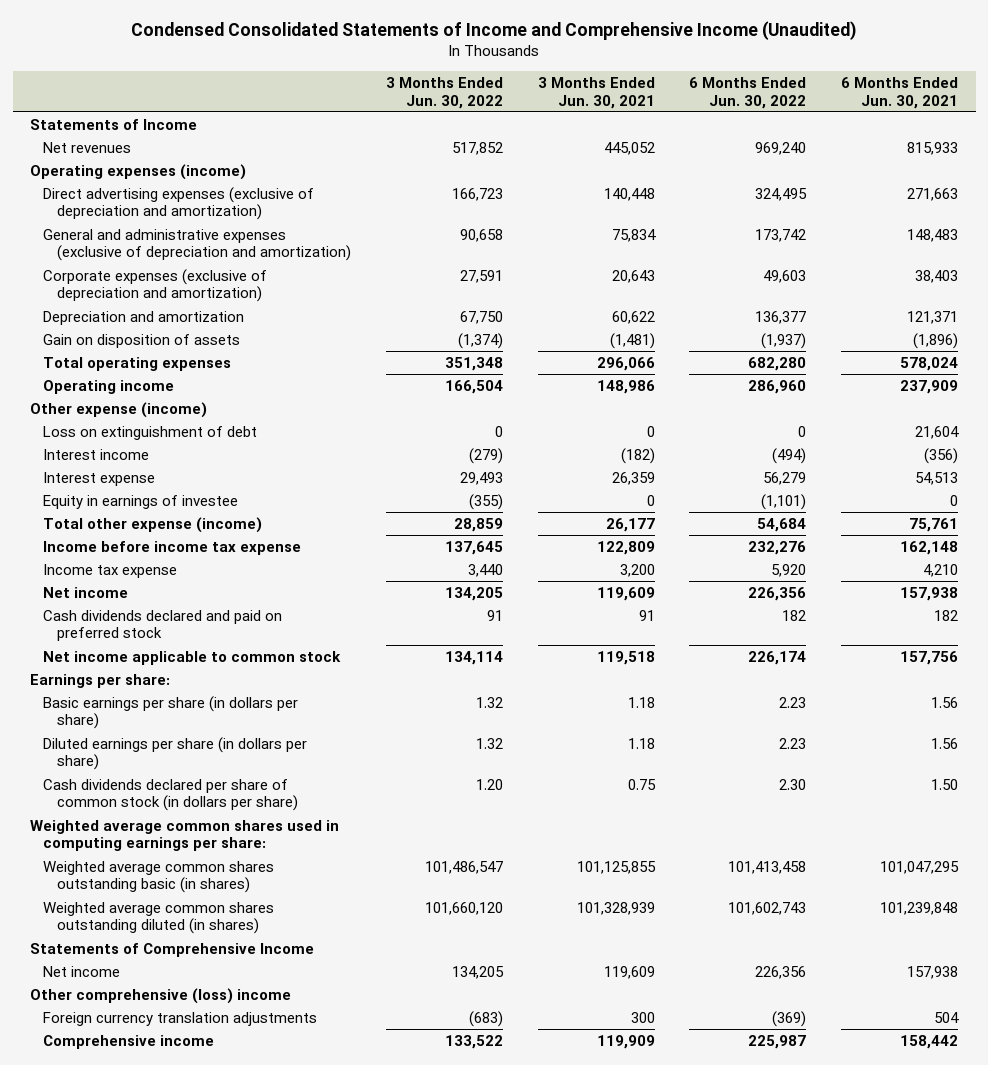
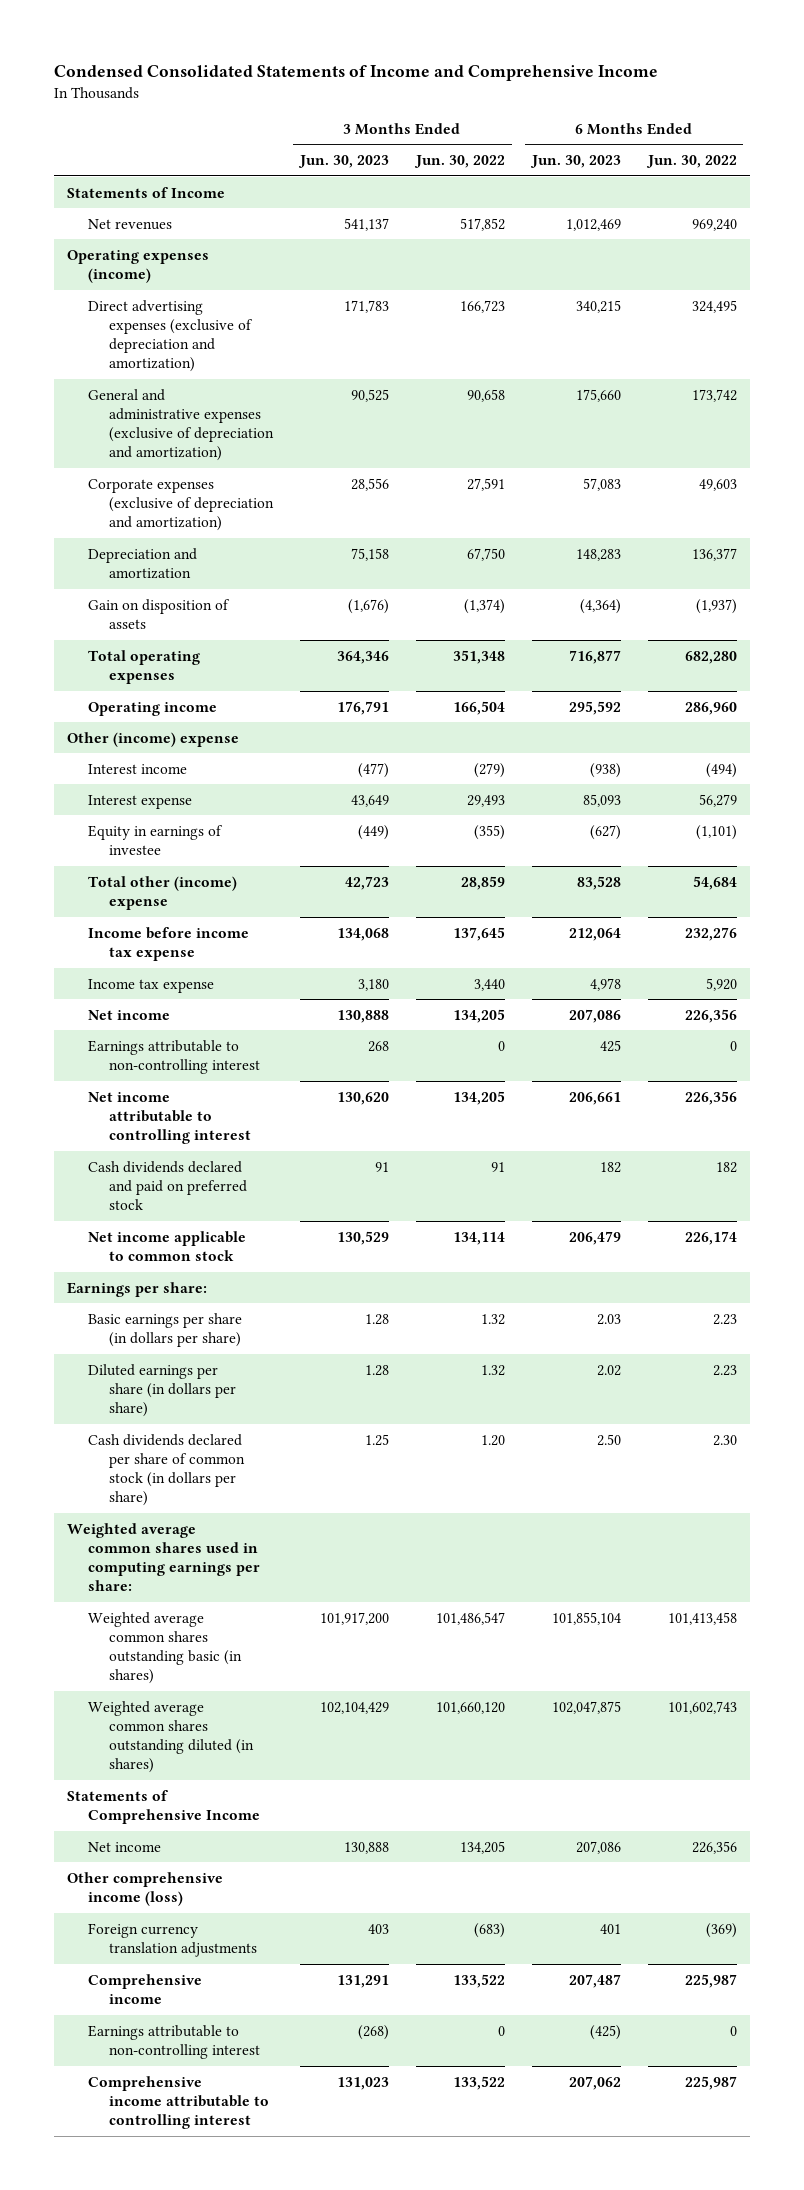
[131,20,858,40] Condensed Consolidated Statements of Income and Comprehensive Income (Unaudited) -> [53,65,658,82] Condensed Consolidated Statements of Income and Comprehensive Income
[537,77,655,109] 3 Months Ended Jun. 30, 2021 -> none
[841,77,959,109] 6 Months Ended Jun. 30, 2021 -> none
none -> [297,155,389,169] Jun. 30, 2023
none -> [529,155,621,169] Jun. 30, 2023
[43,425,258,440] Loss on extinguishment of debt -> none
[29,401,207,418] Other expense (income) -> [66,731,239,747] Other (income) expense
[43,516,263,533] Total other expense (income) -> [88,875,238,910] Total other (income) expense
none -> [88,1039,261,1074] Earnings attributable to non-controlling interest
none -> [88,1091,252,1145] Net income attributable to controlling interest
[29,987,291,1004] Other comprehensive (loss) income -> [66,1871,223,1906] Other comprehensive income (loss)
none -> [88,2024,261,2059] Earnings attributable to non-controlling interest
none -> [88,2075,270,2130] Comprehensive income attributable to controlling interest

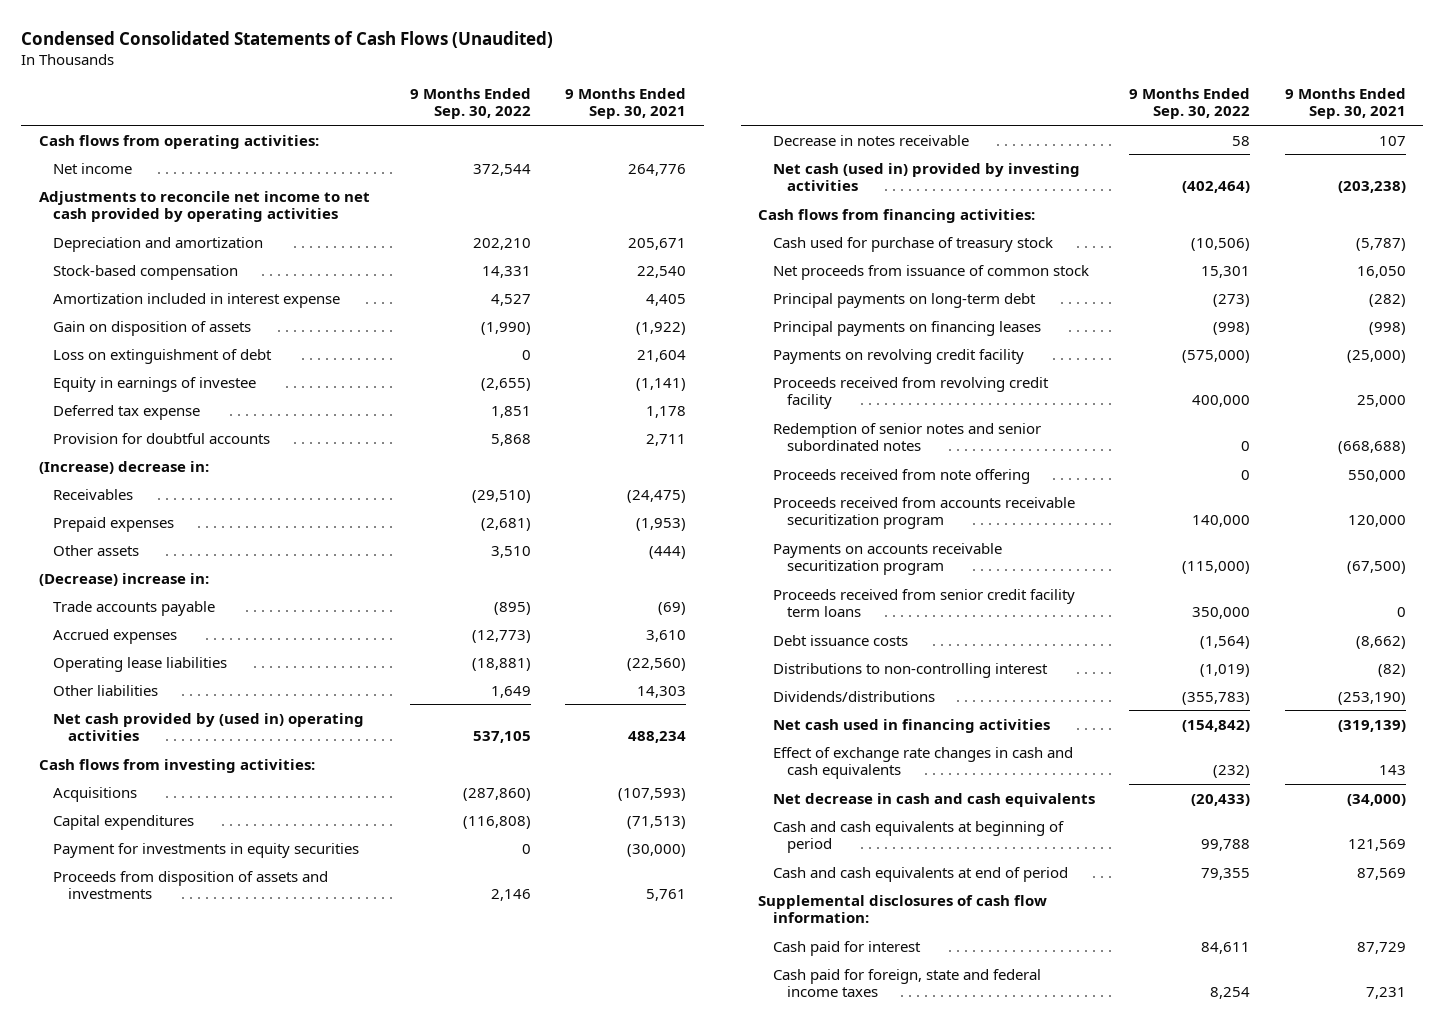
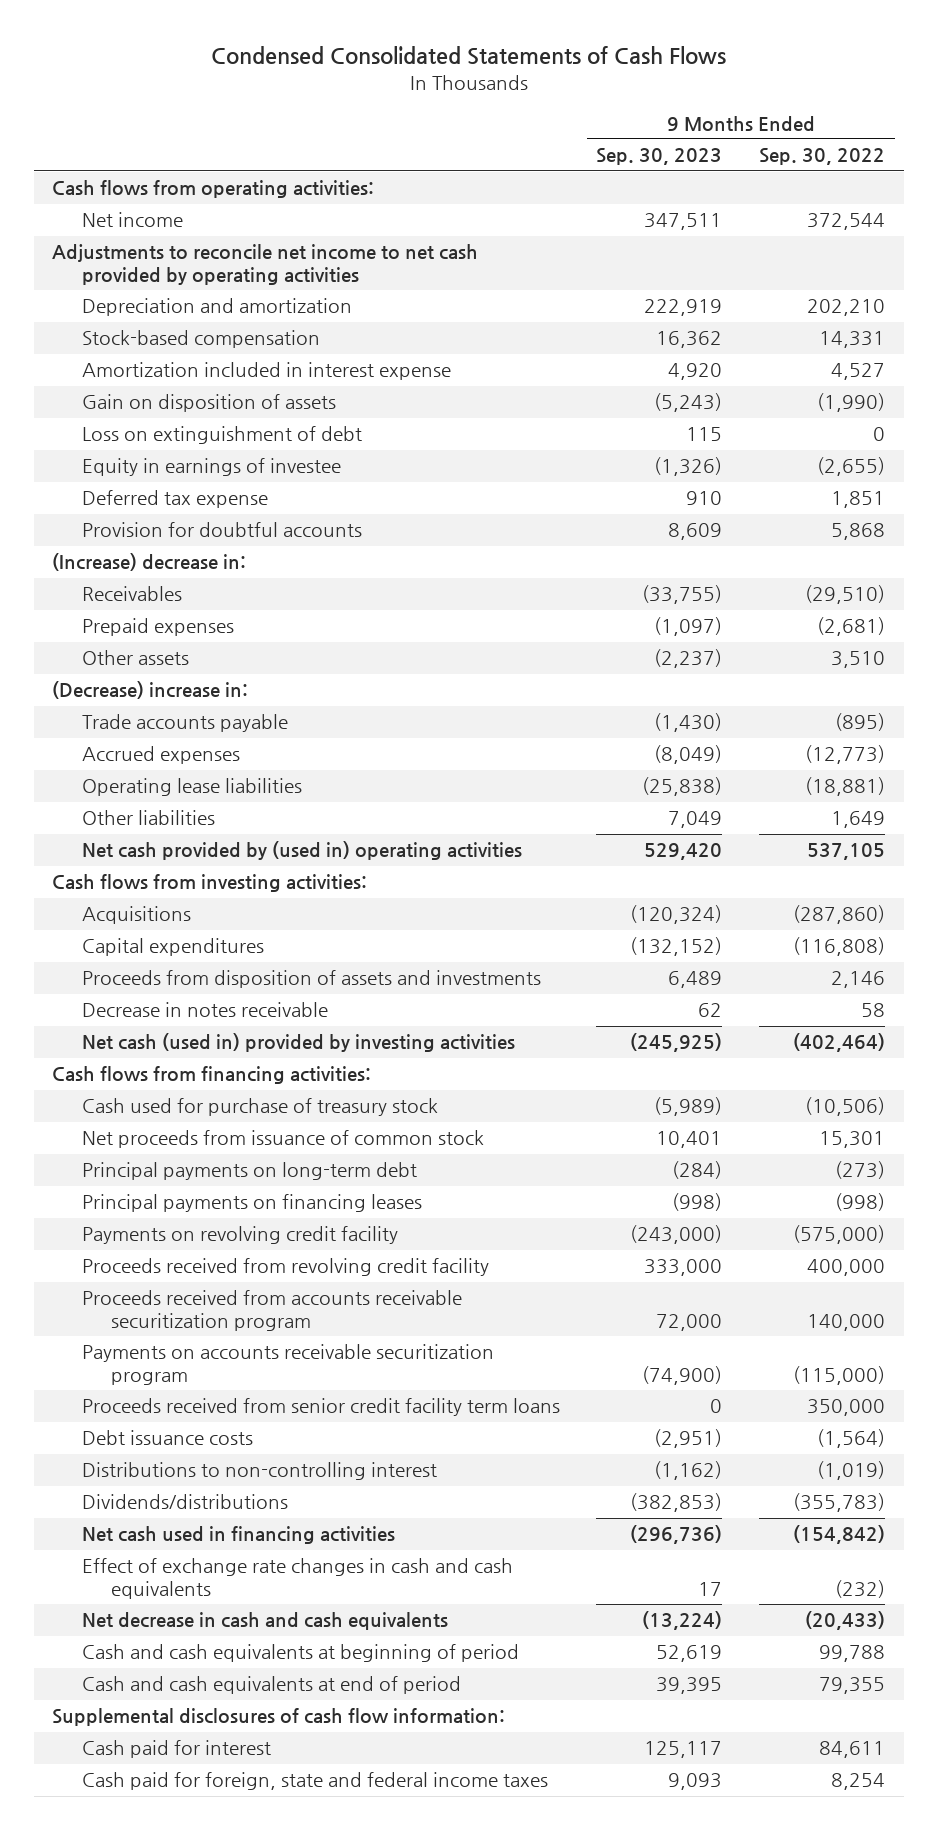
[21,30,554,48] Condensed Consolidated Statements of Cash Flows (Unaudited) -> [210,46,726,66] Condensed Consolidated Statements of Cash Flows
[565,87,687,120] 9 Months Ended Sep. 30, 2021 -> none
none -> [596,148,723,166] Sep. 30, 2023
[53,842,360,858] Payment for investments in equity securities -> none
[772,422,1041,451] Redemption of senior notes and senior subordinated notes -> none
[772,468,1030,484] Proceeds received from note offering -> none

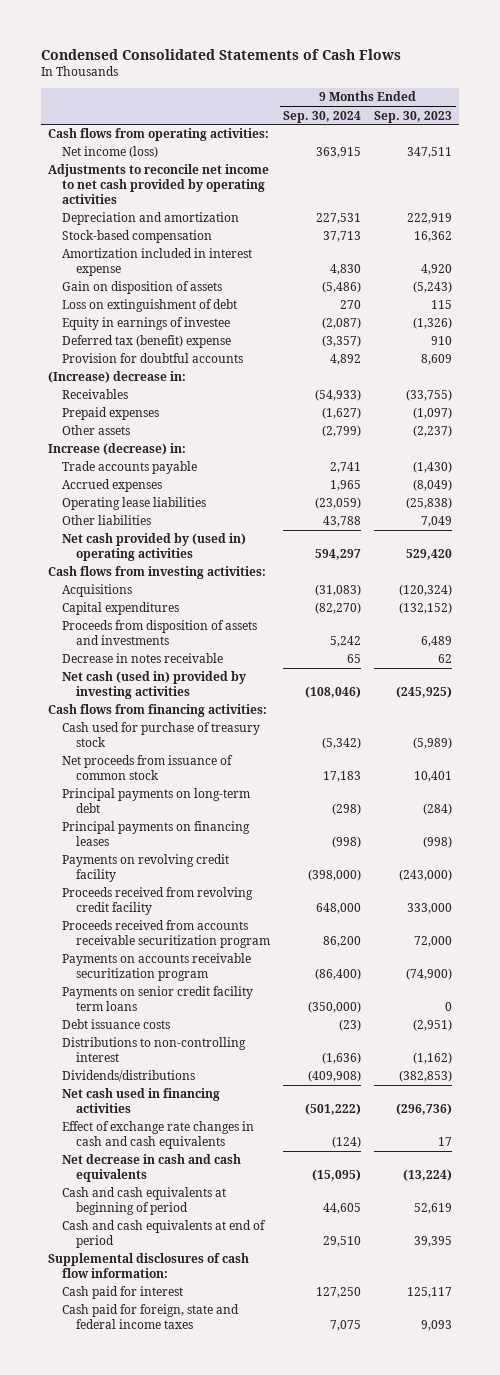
[759,148,886,166] Sep. 30, 2022 -> none
none -> [282,110,361,123] Sep. 30, 2024
[81,212,183,228] Net income -> [61,146,158,159] Net income (loss)
[81,490,268,509] Deferred tax expense -> [61,335,231,349] Deferred tax (benefit) expense
[52,681,249,700] (Decrease) increase in: -> [47,443,186,456] Increase (decrease) in:
[81,1398,560,1417] Proceeds received from senior credit facility term loans -> [61,986,253,1012] Payments on senior credit facility term loans

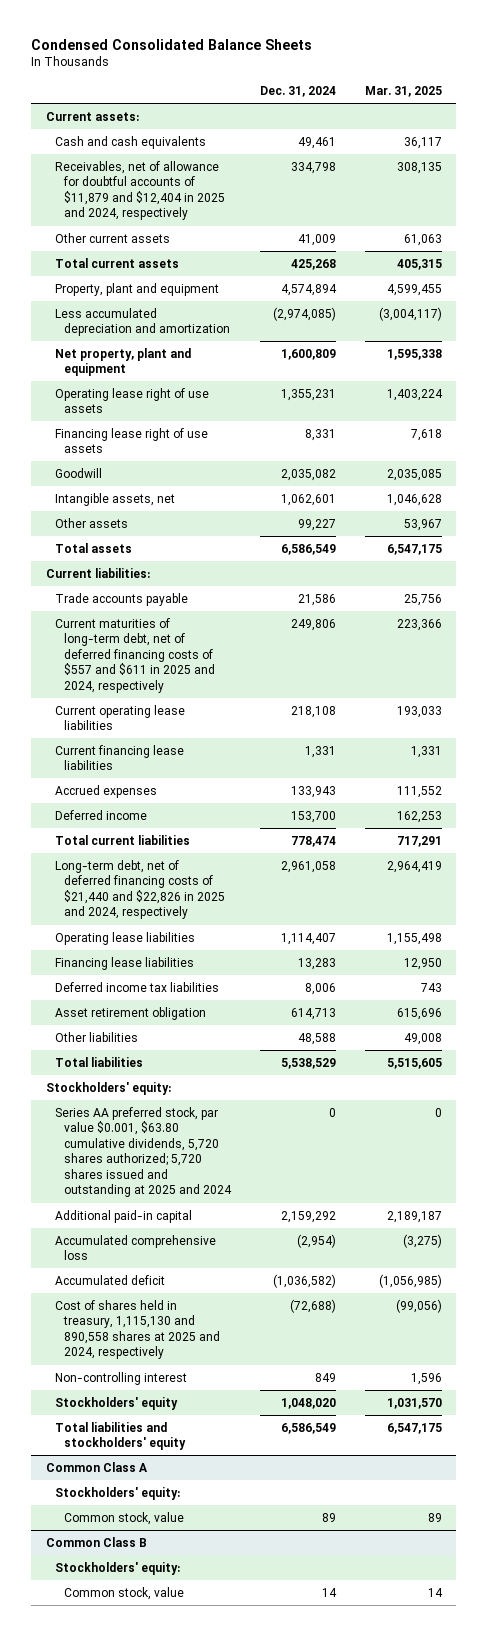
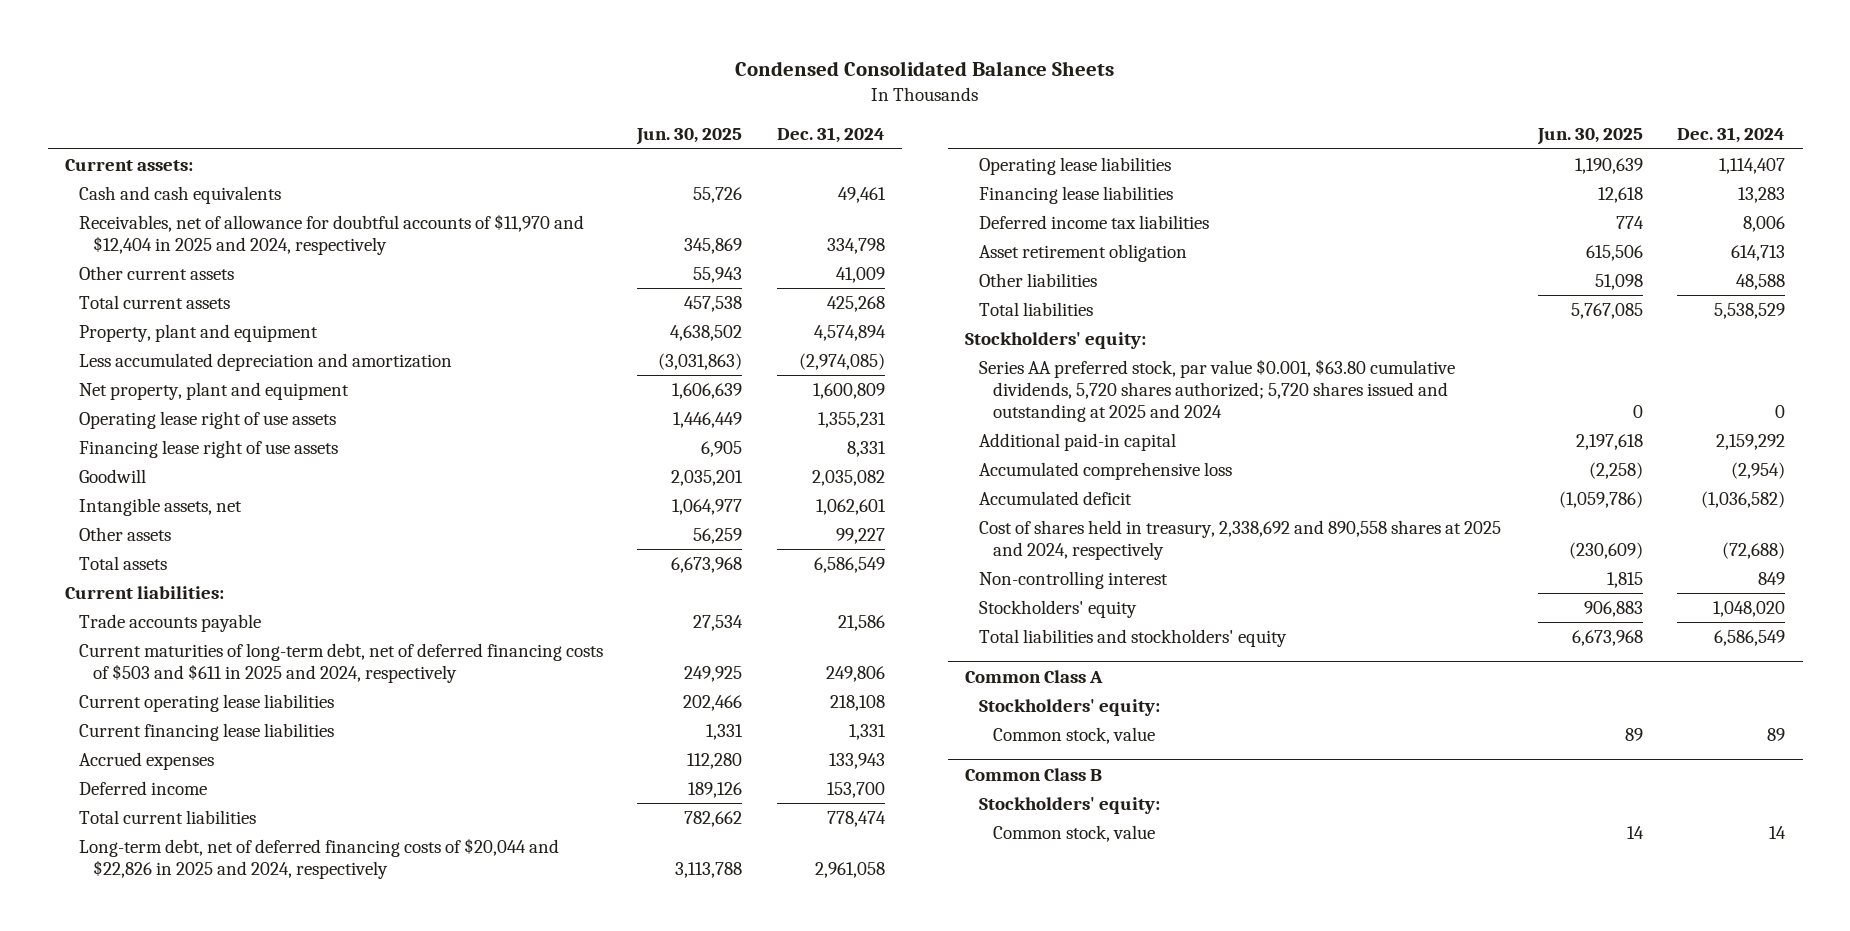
[364,86,442,98] Mar. 31, 2025 -> none
none -> [636,128,743,146] Jun. 30, 2025
[54,160,226,221] Receivables, net of allowance for doubtful accounts of $11,879 and $12,404 in 2025 and 2024, respectively -> [78,213,584,255] Receivables, net of allowance for doubtful accounts of $11,970 and $12,404 in 2025 and 2024, respectively
[54,617,216,693] Current maturities of long-term debt, net of deferred financing costs of $557 and $611 in 2025 and 2024, respectively -> [78,642,603,683] Current maturities of long-term debt, net of deferred financing costs of $503 and $611 in 2025 and 2024, respectively
[54,859,226,920] Long-term debt, net of deferred financing costs of $21,440 and $22,826 in 2025 and 2024, respectively -> [78,837,559,879] Long-term debt, net of deferred financing costs of $20,044 and $22,826 in 2025 and 2024, respectively
[54,1299,221,1360] Cost of shares held in treasury, 1,115,130 and 890,558 shares at 2025 and 2024, respectively -> [979,519,1502,560] Cost of shares held in treasury, 2,338,692 and 890,558 shares at 2025 and 2024, respectively

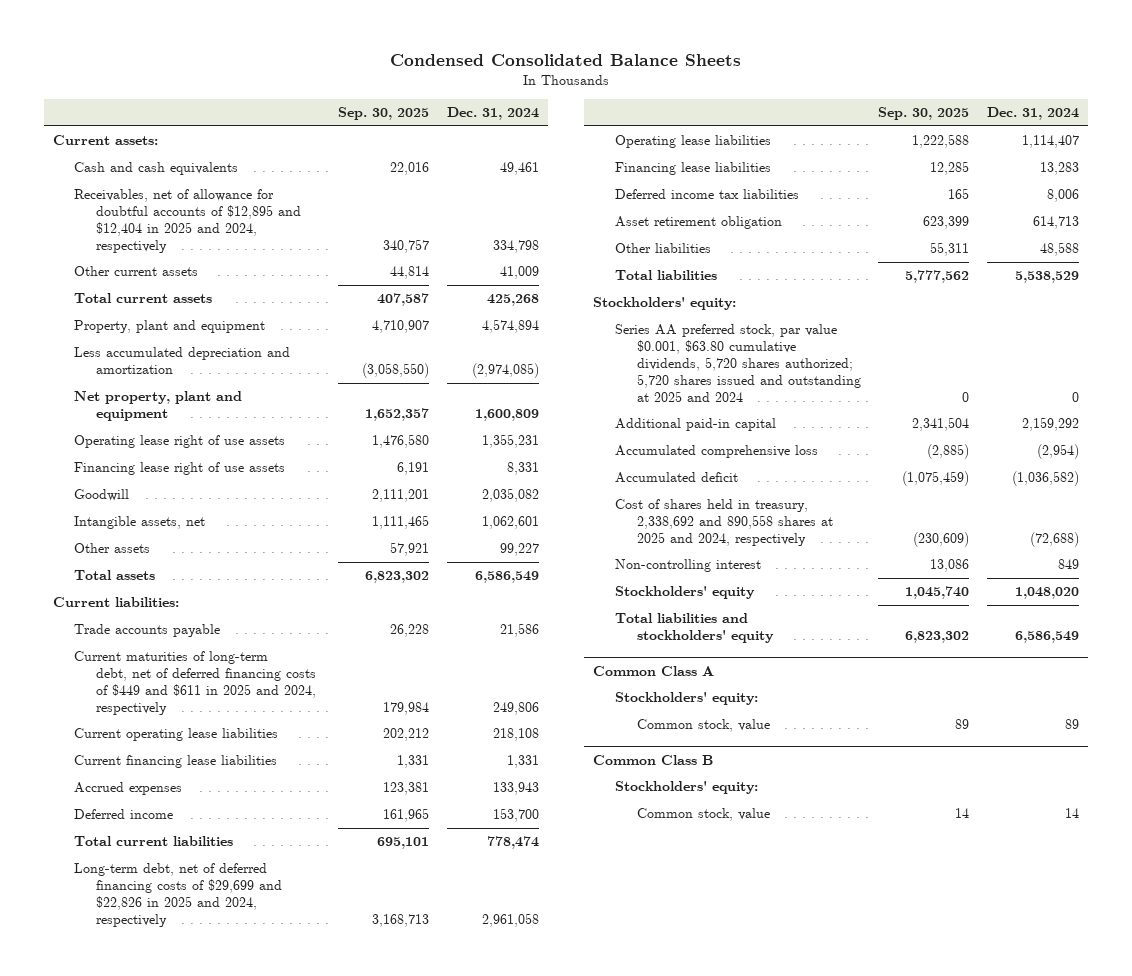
[636,128,743,146] Jun. 30, 2025 -> none
none -> [338,107,430,121] Sep. 30, 2025
[78,213,584,255] Receivables, net of allowance for doubtful accounts of $11,970 and $12,404 in 2025 and 2024, respectively -> [74,189,302,253] Receivables, net of allowance for doubtful accounts of $12,895 and $12,404 in 2025 and 2024, respectively
[78,642,603,683] Current maturities of long-term debt, net of deferred financing costs of $503 and $611 in 2025 and 2024, respectively -> [74,651,317,715] Current maturities of long-term debt, net of deferred financing costs of $449 and $611 in 2025 and 2024, respectively
[78,837,559,879] Long-term debt, net of deferred financing costs of $20,044 and $22,826 in 2025 and 2024, respectively -> [74,863,283,927] Long-term debt, net of deferred financing costs of $29,699 and $22,826 in 2025 and 2024, respectively

